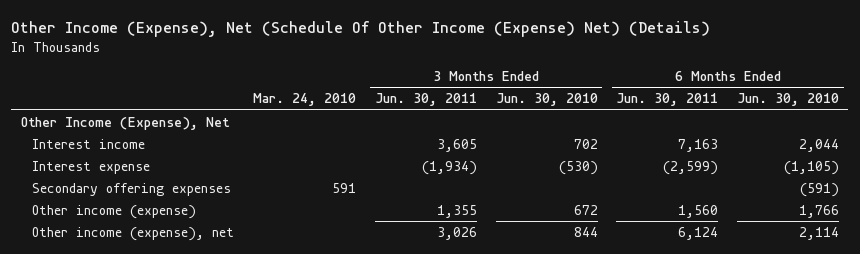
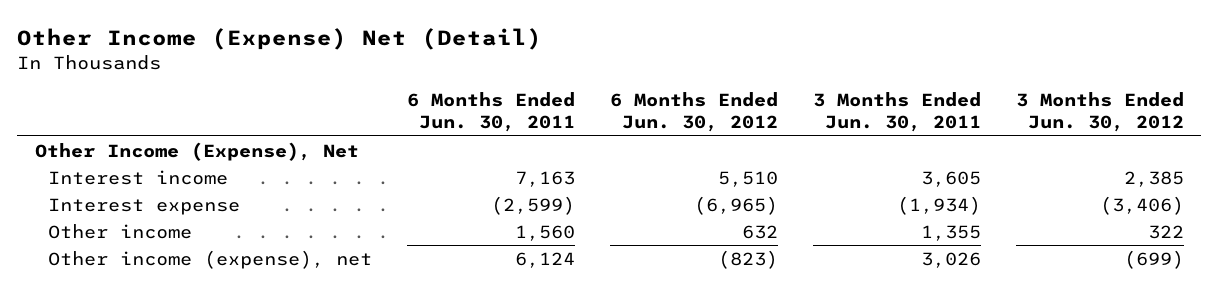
[11,20,711,37] Other Income (Expense), Net (Schedule Of Other Income (Expense) Net) (Details) -> [17,27,543,50] Other Income (Expense) Net (Detail)
[253,93,357,107] Mar. 24, 2010 -> none
[495,93,598,107] Jun. 30, 2010 -> none
[737,93,840,107] Jun. 30, 2010 -> none
none -> [609,92,778,133] 6 Months Ended Jun. 30, 2012
none -> [1015,92,1184,133] 3 Months Ended Jun. 30, 2012
[32,182,232,196] Secondary offering expenses -> none
[32,204,197,219] Other income (expense) -> [47,223,192,239] Other income

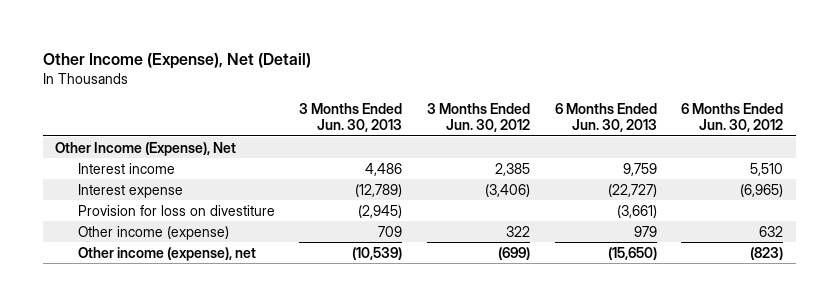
[17,27,543,50] Other Income (Expense) Net (Detail) -> [43,52,312,69] Other Income (Expense), Net (Detail)
[406,92,575,133] 6 Months Ended Jun. 30, 2011 -> none
[812,92,981,133] 3 Months Ended Jun. 30, 2011 -> none
none -> [299,102,403,133] 3 Months Ended Jun. 30, 2013
none -> [554,102,657,133] 6 Months Ended Jun. 30, 2013
none -> [77,204,275,216] Provision for loss on divestiture
[47,223,192,239] Other income -> [77,225,229,240] Other income (expense)

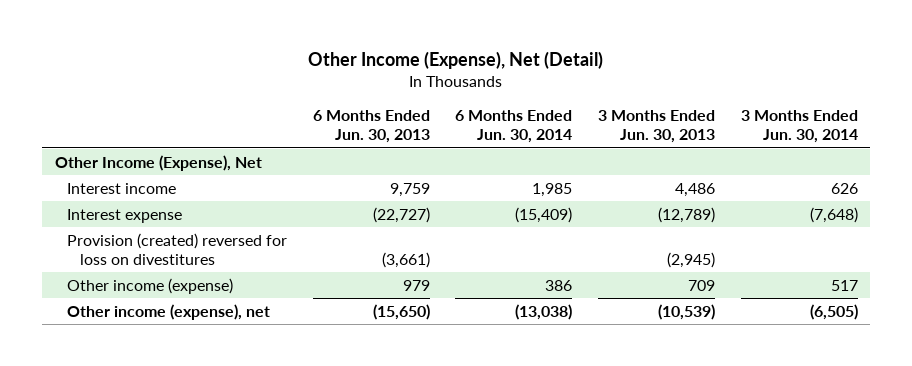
[427,102,531,133] 3 Months Ended Jun. 30, 2012 -> none
[681,102,784,133] 6 Months Ended Jun. 30, 2012 -> none
none -> [455,110,573,144] 6 Months Ended Jun. 30, 2014
none -> [740,110,858,144] 3 Months Ended Jun. 30, 2014
[77,204,275,216] Provision for loss on divestiture -> [67,232,288,265] Provision (created) reversed for loss on divestitures

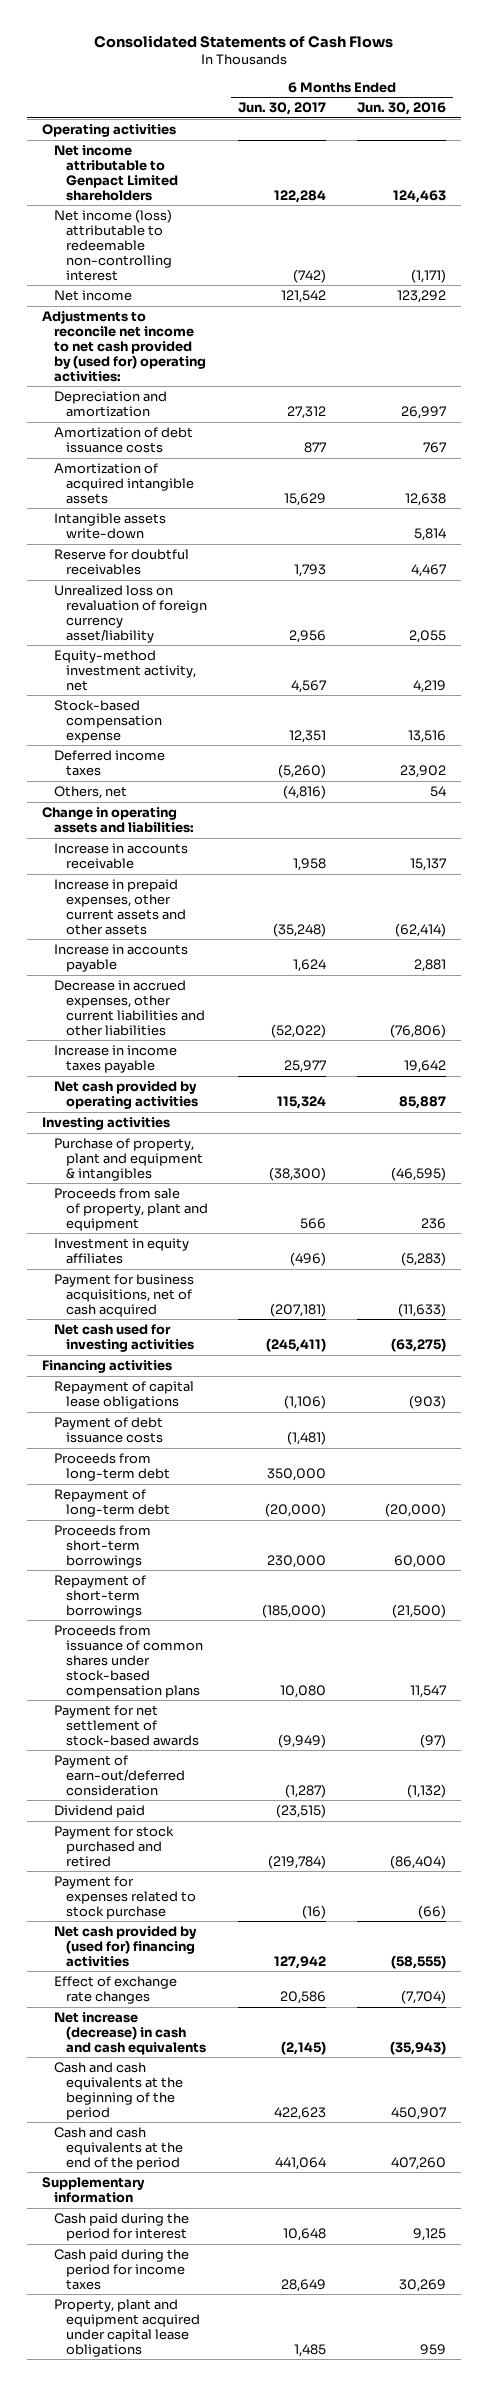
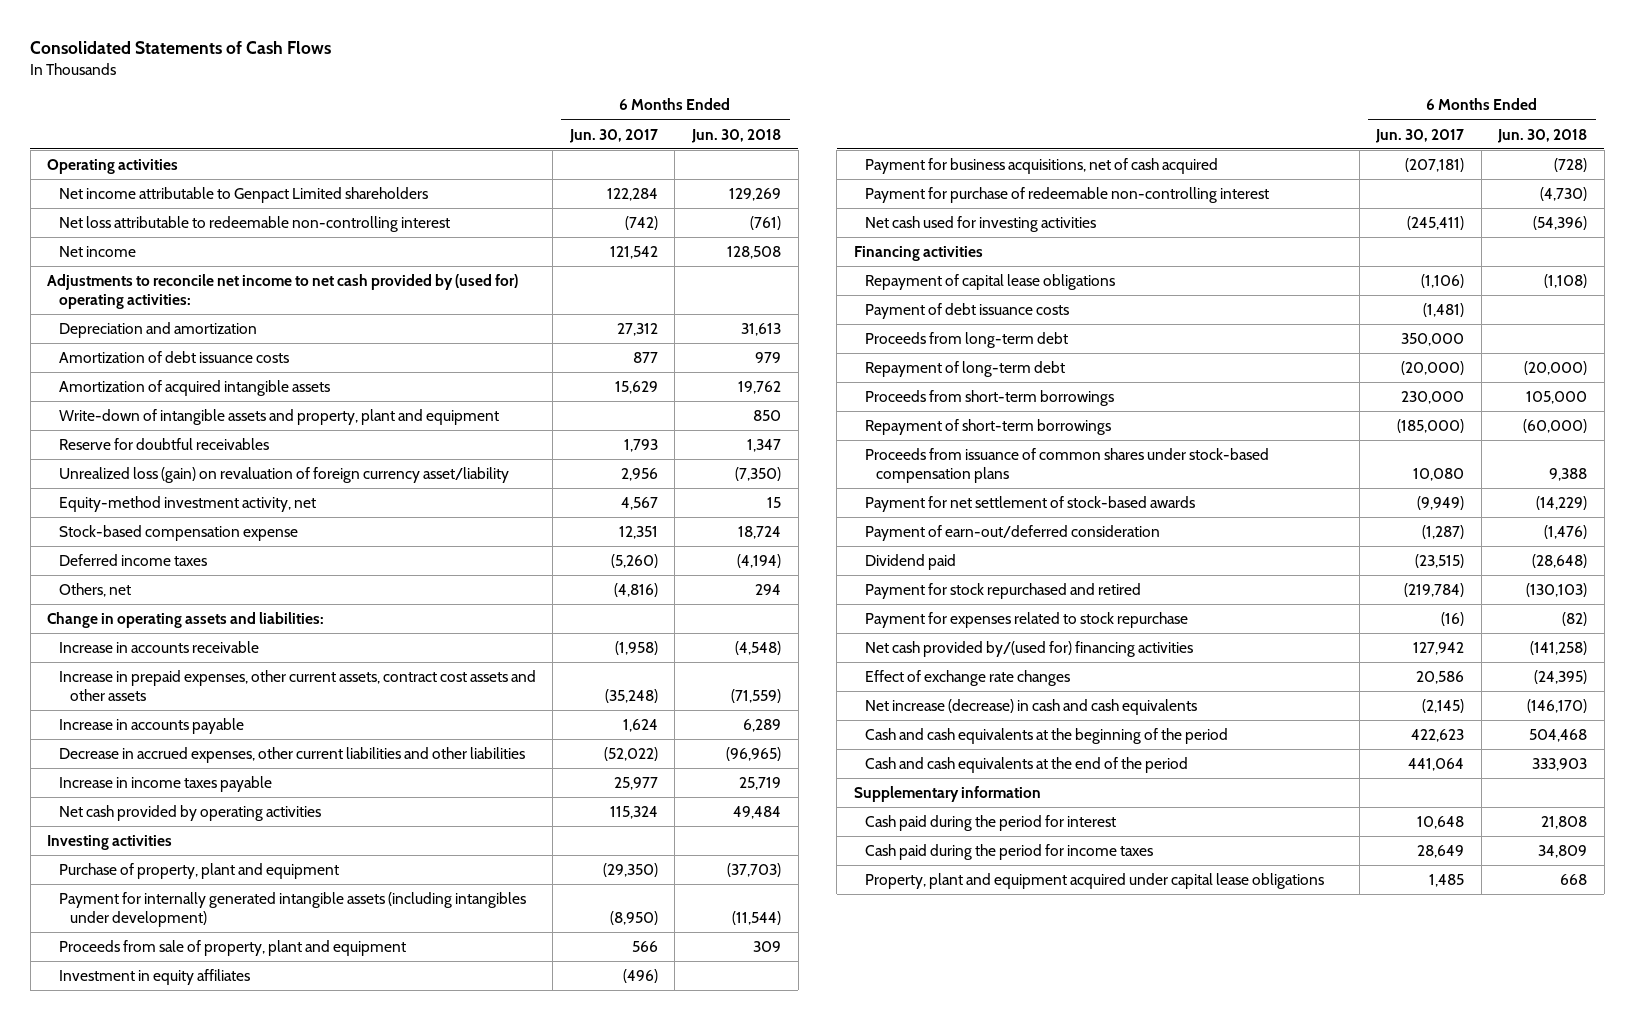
[356,102,446,116] Jun. 30, 2016 -> none
none -> [691,128,782,143] Jun. 30, 2018
[54,208,173,281] Net income (loss) attributable to redeemable non-controlling interest -> [58,216,450,233] Net loss attributable to redeemable non-controlling interest
[54,512,167,539] Intangible assets write-down -> none
none -> [58,409,499,426] Write-down of intangible assets and property, plant and equipment
[54,584,207,643] Unrealized loss on revaluation of foreign currency asset/liability -> [58,467,509,484] Unrealized loss (gain) on revaluation of foreign currency asset/liability
[293,857,327,871] 1,958 -> [614,641,658,656] (1,958)
[54,878,186,935] Increase in prepaid expenses, other current assets and other assets -> [58,670,536,702] Increase in prepaid expenses, other current assets, contract cost assets and other assets
[54,1137,203,1181] Purchase of property, plant and equipment & intangibles -> [58,863,339,880] Purchase of property, plant and equipment
[269,1166,327,1181] (38,300) -> [602,863,658,878] (29,350)
none -> [58,892,526,928] Payment for internally generated intangible assets (including intangibles under development)
none -> [864,187,1269,204] Payment for purchase of redeemable non-controlling interest
[54,1825,175,1867] Payment for stock purchased and retired -> [864,583,1141,600] Payment for stock repurchased and retired
[54,1875,196,1919] Payment for expenses related to stock purchase -> [864,612,1188,629] Payment for expenses related to stock repurchase
[54,1925,198,1967] Net cash provided by (used for) financing activities -> [864,641,1193,658] Net cash provided by/(used for) financing activities

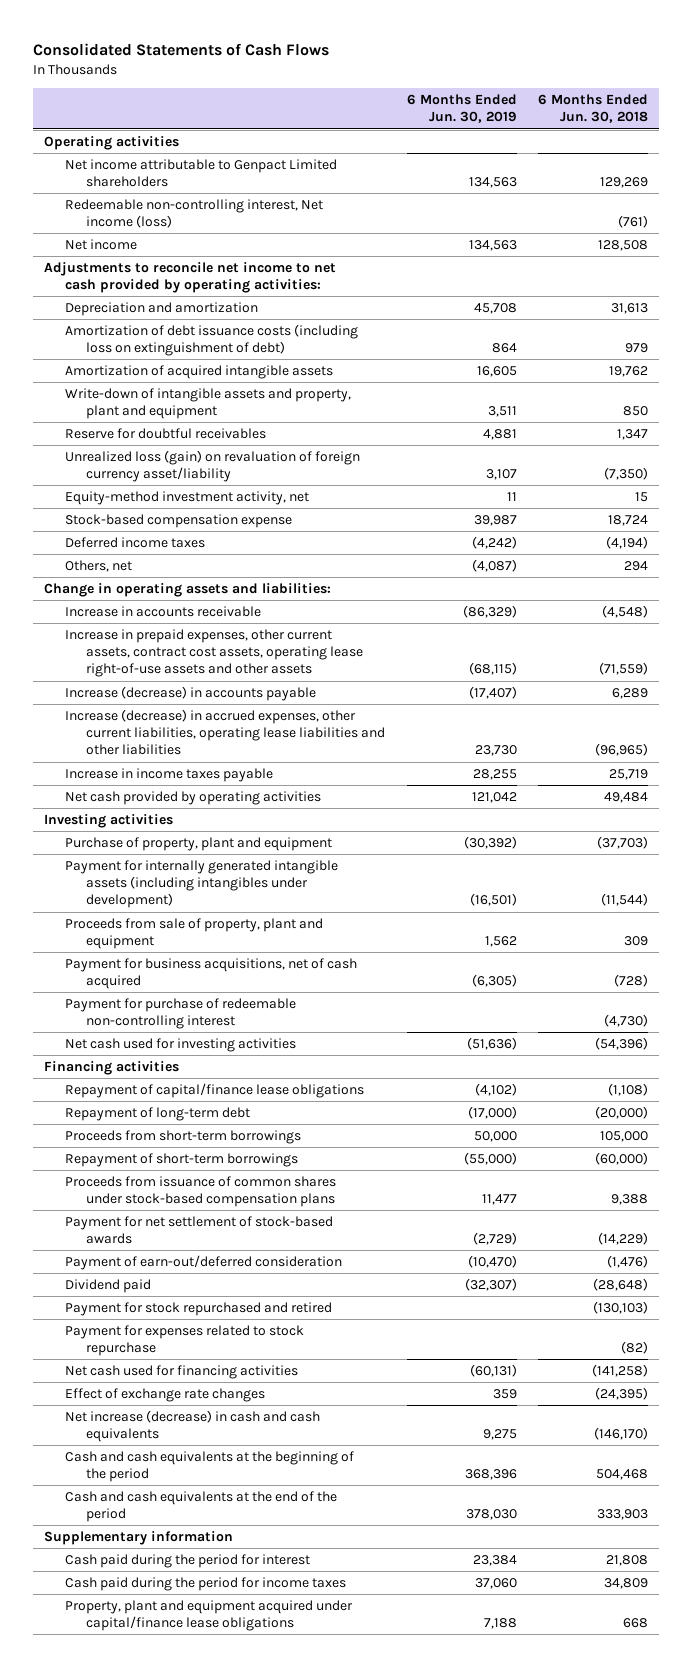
[568,128,658,143] Jun. 30, 2017 -> none
none -> [406,94,517,124] 6 Months Ended Jun. 30, 2019
[58,216,450,233] Net loss attributable to redeemable non-controlling interest -> [65,199,324,229] Redeemable non-controlling interest, Net income (loss)
[47,274,519,310] Adjustments to reconcile net income to net cash provided by (used for) operating activities: -> [44,262,337,294] Adjustments to reconcile net income to net cash provided by operating activities:
[58,351,289,364] Amortization of debt issuance costs -> [65,324,359,357] Amortization of debt issuance costs (including loss on extinguishment of debt)
[58,670,536,702] Increase in prepaid expenses, other current assets, contract cost assets and other assets -> [65,629,364,678] Increase in prepaid expenses, other current assets, contract cost assets, operating lease right-of-use assets and other assets
[58,718,244,735] Increase in accounts payable -> [65,686,317,702] Increase (decrease) in accounts payable
[58,747,525,764] Decrease in accrued expenses, other current liabilities and other liabilities -> [65,709,386,756] Increase (decrease) in accrued expenses, other current liabilities, operating lease liabilities and other liabilities
[58,969,250,986] Investment in equity affiliates -> none
[864,303,1069,320] Payment of debt issuance costs -> none
[864,332,1068,349] Proceeds from long-term debt -> none
[864,274,1115,291] Repayment of capital lease obligations -> [65,1083,365,1099] Repayment of capital/finance lease obligations
[864,641,1193,658] Net cash provided by/(used for) financing activities -> [65,1365,299,1380] Net cash used for financing activities
[864,873,1324,890] Property, plant and equipment acquired under capital lease obligations -> [65,1600,354,1632] Property, plant and equipment acquired under capital/finance lease obligations

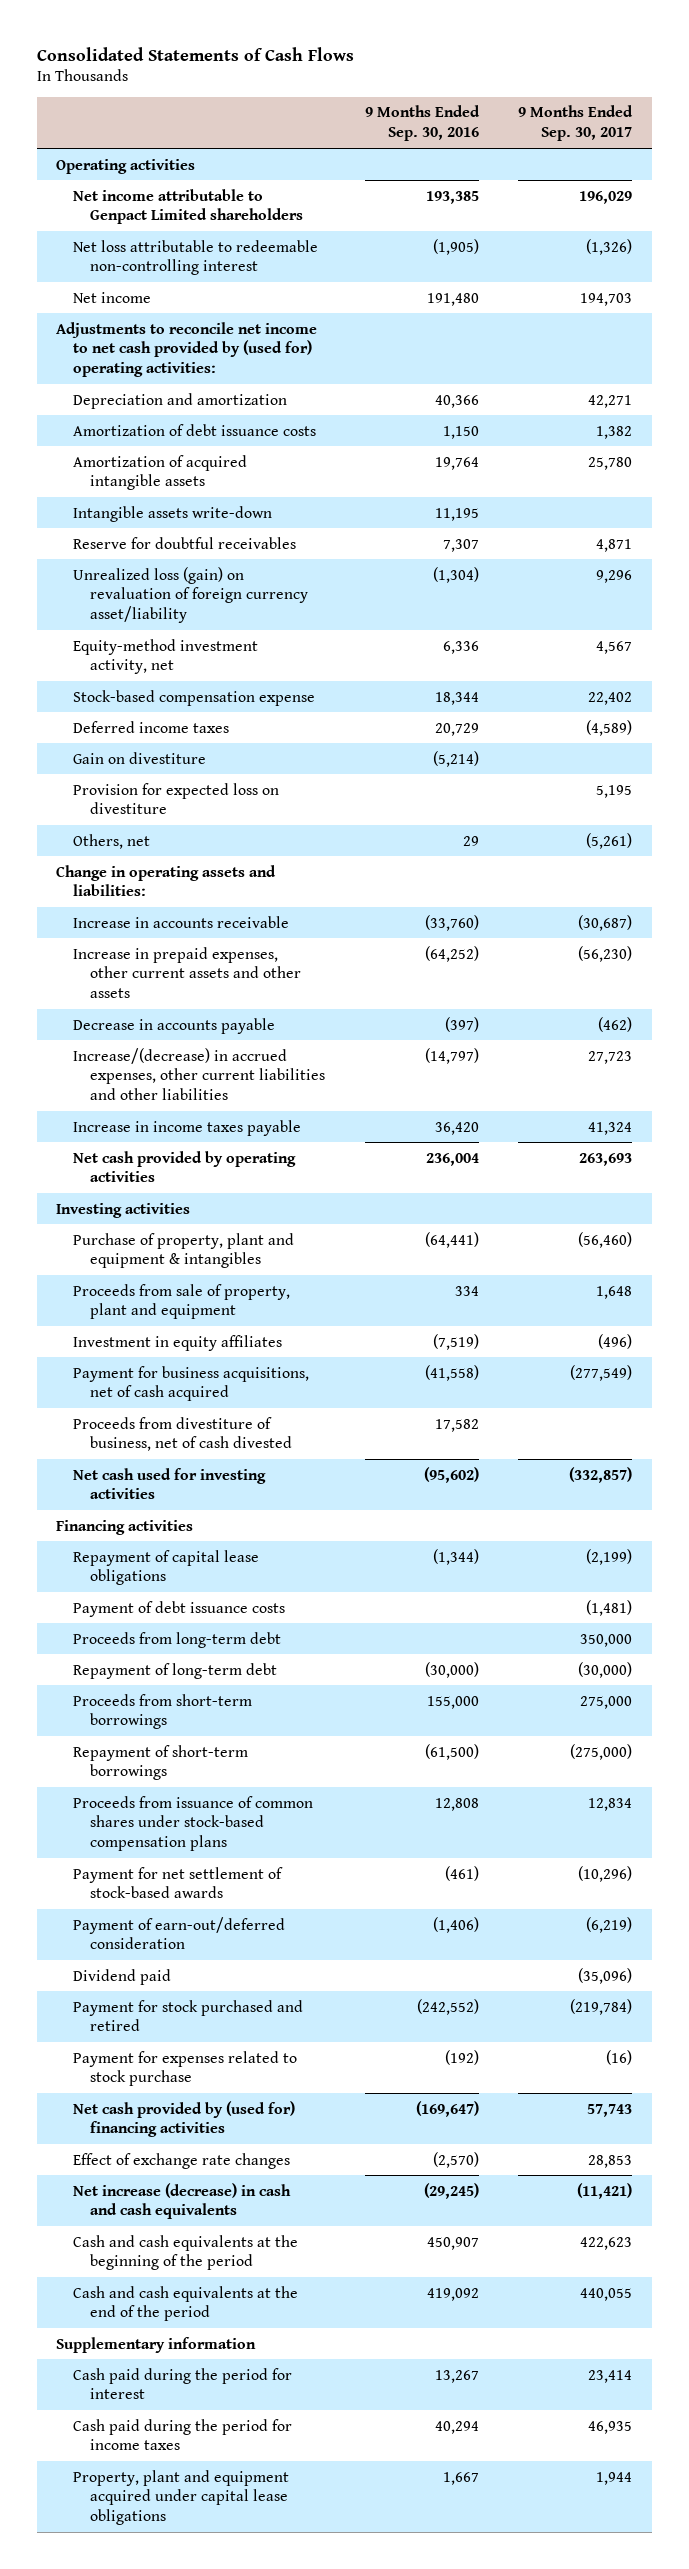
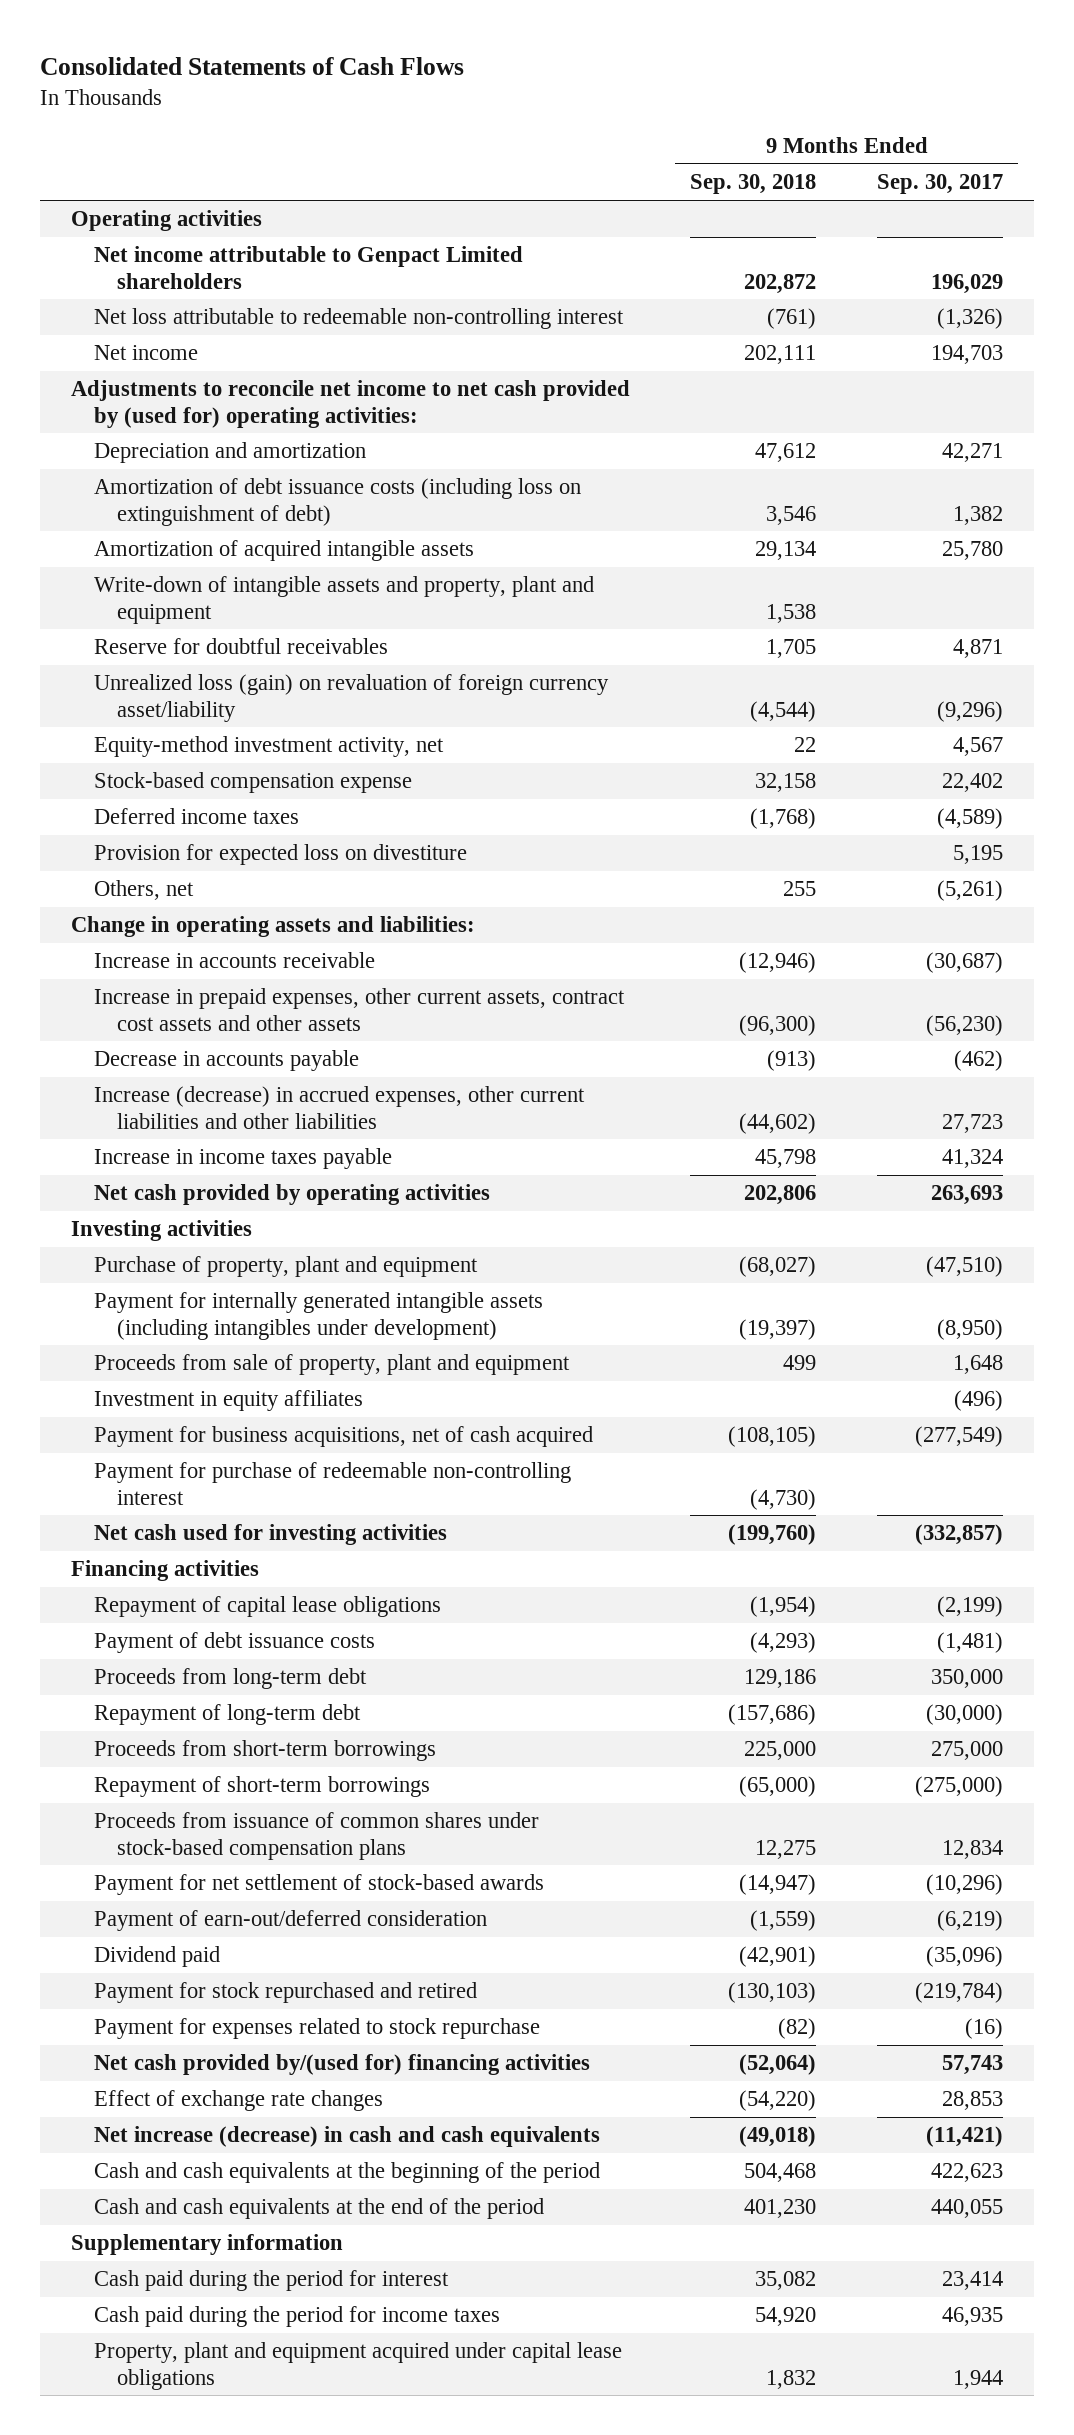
[364,105,480,142] 9 Months Ended Sep. 30, 2016 -> none
none -> [690,174,817,195] Sep. 30, 2018
[73,423,317,436] Amortization of debt issuance costs -> [93,478,581,526] Amortization of debt issuance costs (including loss on extinguishment of debt)
[73,505,273,522] Intangible assets write-down -> none
none -> [93,576,594,624] Write-down of intangible assets and property, plant and equipment
[596,569,633,583] 9,296 -> [937,700,1004,722] (9,296)
[73,751,207,764] Gain on divestiture -> none
[73,946,301,999] Increase in prepaid expenses, other current assets and other assets -> [93,988,625,1031] Increase in prepaid expenses, other current assets, contract cost assets and other assets
[73,1047,325,1101] Increase/(decrease) in accrued expenses, other current liabilities and other liabilities -> [93,1086,585,1129] Increase (decrease) in accrued expenses, other current liabilities and other liabilities
[73,1232,295,1269] Purchase of property, plant and equipment & intangibles -> [93,1256,478,1278] Purchase of property, plant and equipment
[578,1231,633,1248] (56,460) -> [926,1256,1004,1278] (47,510)
none -> [93,1292,543,1340] Payment for internally generated intangible assets (including intangibles under development)
[73,1416,292,1452] Proceeds from divestiture of business, net of cash divested -> none
none -> [93,1462,571,1505] Payment for purchase of redeemable non-controlling interest
[73,1999,304,2032] Payment for stock purchased and retired -> [93,1982,477,2004] Payment for stock repurchased and retired
[73,2050,298,2087] Payment for expenses related to stock purchase -> [93,2018,540,2040] Payment for expenses related to stock repurchase
[73,2100,296,2138] Net cash provided by (used for) financing activities -> [93,2054,590,2076] Net cash provided by/(used for) financing activities

